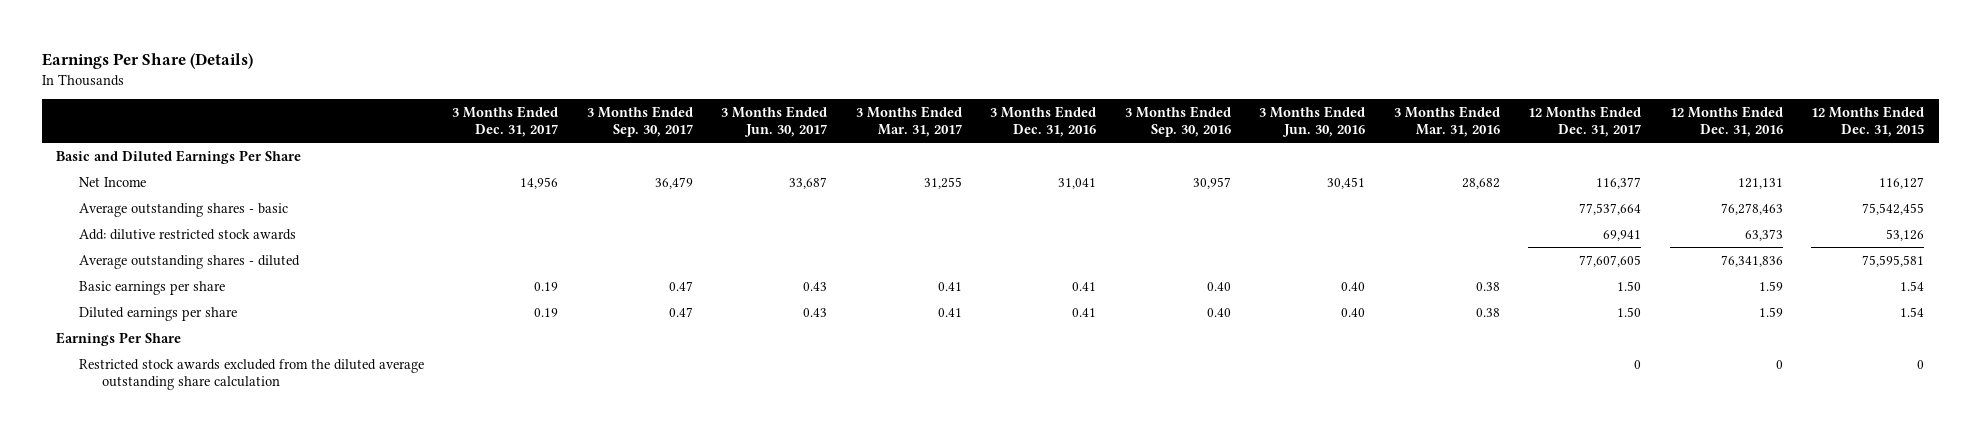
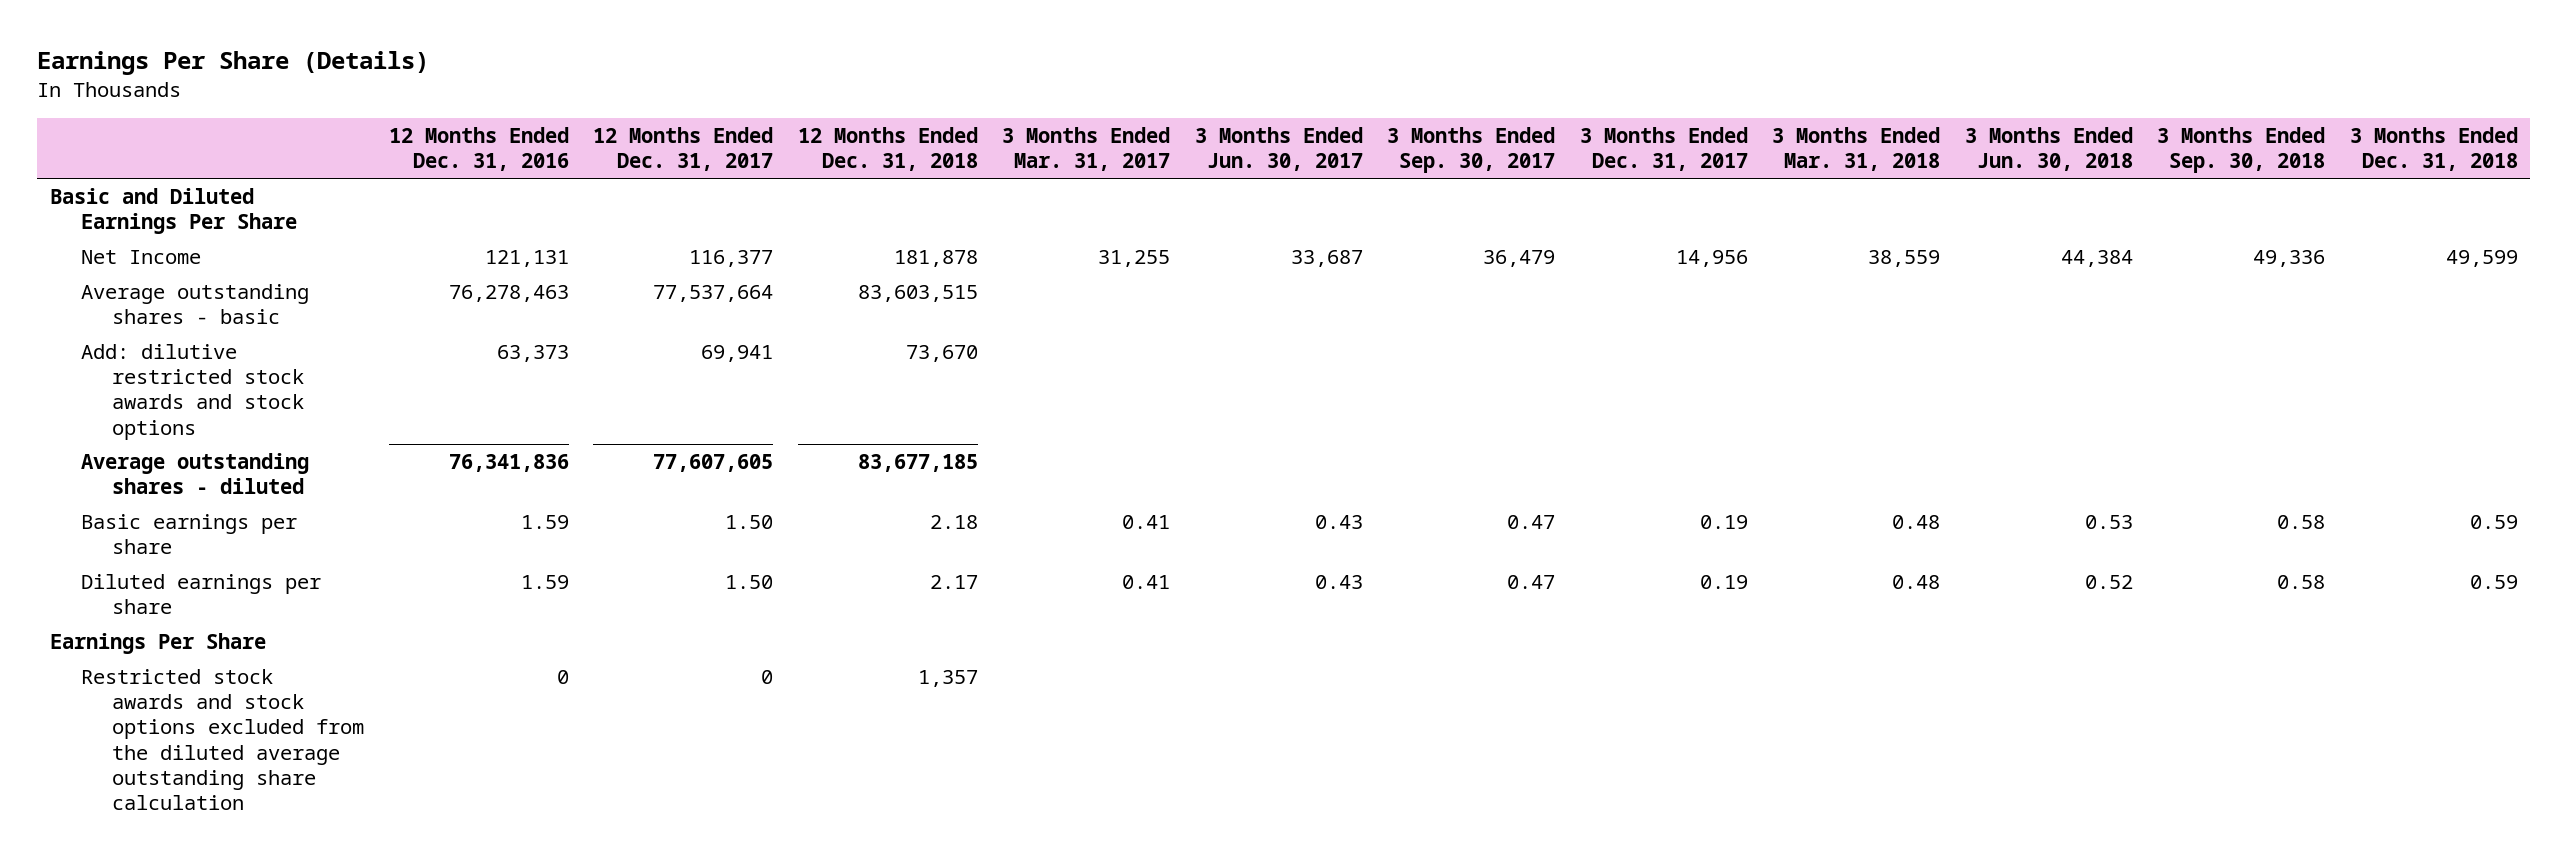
[990,106,1097,137] 3 Months Ended Dec. 31, 2016 -> none
[1124,106,1231,137] 3 Months Ended Sep. 30, 2016 -> none
[1259,106,1366,137] 3 Months Ended Jun. 30, 2016 -> none
[1393,106,1500,137] 3 Months Ended Mar. 31, 2016 -> none
[1811,106,1925,137] 12 Months Ended Dec. 31, 2015 -> none
none -> [797,127,978,172] 12 Months Ended Dec. 31, 2018
none -> [1772,127,1941,172] 3 Months Ended Mar. 31, 2018
none -> [1964,127,2133,172] 3 Months Ended Jun. 30, 2018
none -> [2157,127,2326,174] 3 Months Ended Sep. 30, 2018
none -> [2349,127,2518,172] 3 Months Ended Dec. 31, 2018
[78,228,296,240] Add: dilutive restricted stock awards -> [80,343,305,440] Add: dilutive restricted stock awards and stock options
[78,358,424,390] Restricted stock awards excluded from the diluted average outstanding share calculation -> [80,668,365,811] Restricted stock awards and stock options excluded from the diluted average outstanding share calculation

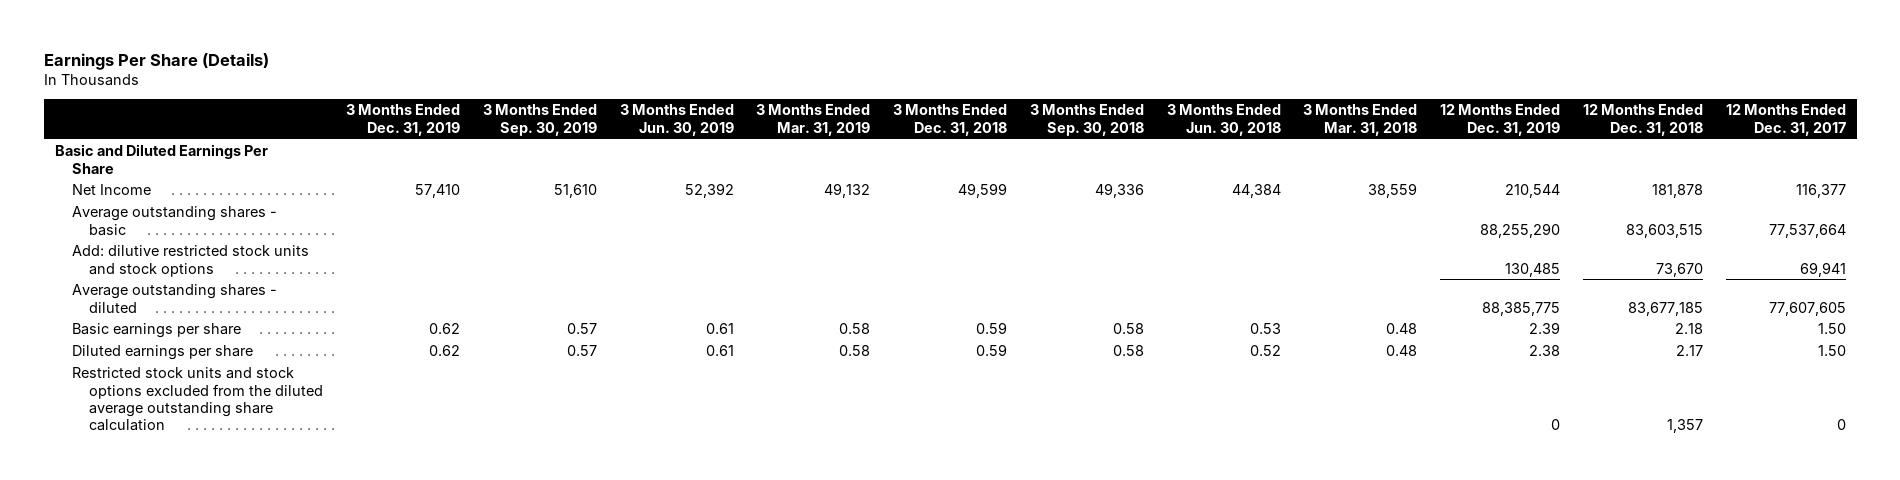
[388,127,569,172] 12 Months Ended Dec. 31, 2016 -> none
[1002,127,1171,172] 3 Months Ended Mar. 31, 2017 -> none
[1194,127,1363,172] 3 Months Ended Jun. 30, 2017 -> none
[1387,127,1556,174] 3 Months Ended Sep. 30, 2017 -> none
[1579,127,1748,172] 3 Months Ended Dec. 31, 2017 -> none
none -> [346,104,461,136] 3 Months Ended Dec. 31, 2019
none -> [482,104,597,136] 3 Months Ended Sep. 30, 2019
none -> [619,104,734,136] 3 Months Ended Jun. 30, 2019
none -> [756,104,871,136] 3 Months Ended Mar. 31, 2019
none -> [1440,104,1561,136] 12 Months Ended Dec. 31, 2019
[80,343,305,440] Add: dilutive restricted stock awards and stock options -> [72,245,310,277] Add: dilutive restricted stock units and stock options
[49,632,266,654] Earnings Per Share -> none
[80,668,365,811] Restricted stock awards and stock options excluded from the diluted average outstanding share calculation -> [72,367,324,432] Restricted stock units and stock options excluded from the diluted average outstanding share calculation

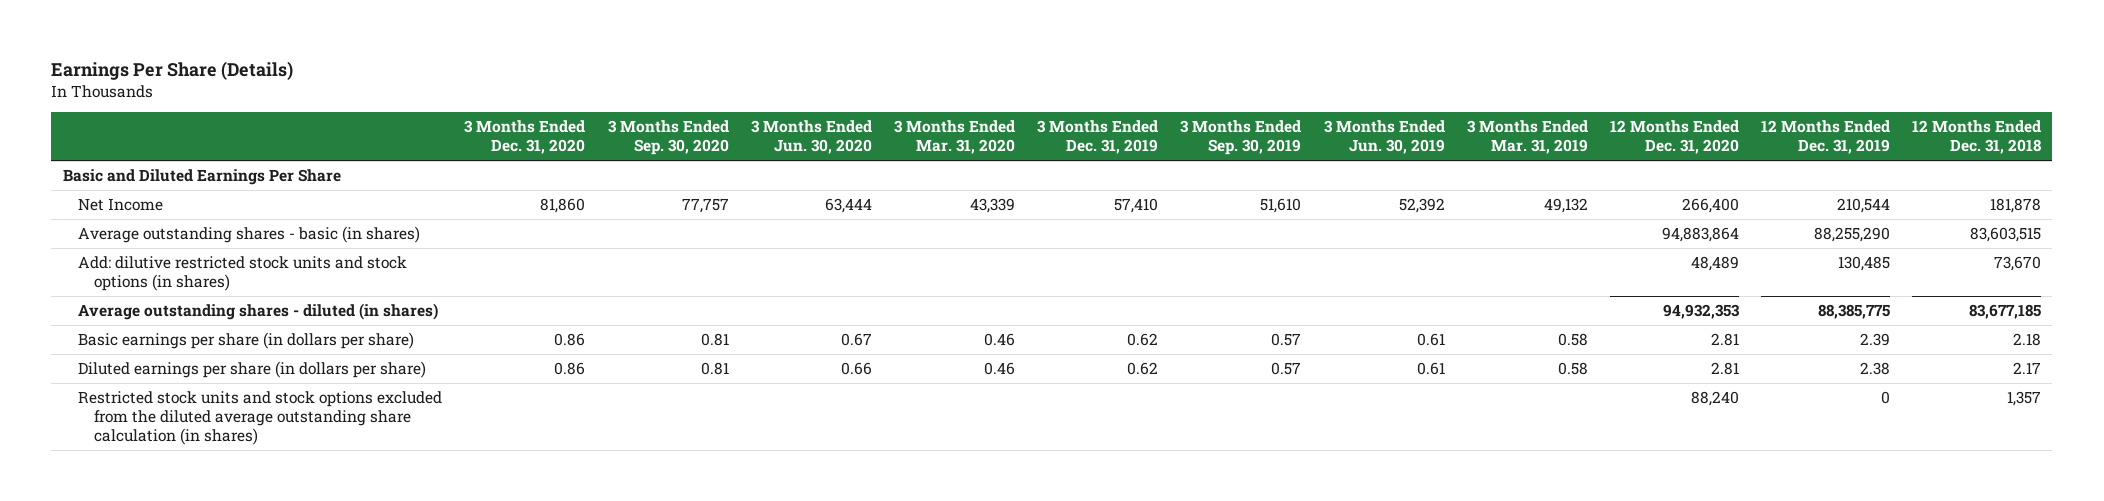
[893,104,1008,136] 3 Months Ended Dec. 31, 2018 -> none
[1029,104,1144,136] 3 Months Ended Sep. 30, 2018 -> none
[1166,104,1281,136] 3 Months Ended Jun. 30, 2018 -> none
[1303,104,1418,136] 3 Months Ended Mar. 31, 2018 -> none
[1725,104,1846,136] 12 Months Ended Dec. 31, 2017 -> none
none -> [464,120,586,155] 3 Months Ended Dec. 31, 2020
none -> [607,120,729,156] 3 Months Ended Sep. 30, 2020
none -> [750,120,872,155] 3 Months Ended Jun. 30, 2020
none -> [893,120,1015,155] 3 Months Ended Mar. 31, 2020
none -> [1609,120,1739,155] 12 Months Ended Dec. 31, 2020
[72,206,278,236] Average outstanding shares - basic -> [78,226,421,244] Average outstanding shares - basic (in shares)
[72,245,310,277] Add: dilutive restricted stock units and stock options -> [78,256,408,292] Add: dilutive restricted stock units and stock options (in shares)
[72,284,278,313] Average outstanding shares - diluted -> [78,303,439,321] Average outstanding shares - diluted (in shares)
[72,323,242,339] Basic earnings per share -> [78,332,415,350] Basic earnings per share (in dollars per share)
[72,345,254,361] Diluted earnings per share -> [78,361,427,379] Diluted earnings per share (in dollars per share)
[72,367,324,432] Restricted stock units and stock options excluded from the diluted average outstanding share calculation -> [78,391,443,446] Restricted stock units and stock options excluded from the diluted average outstanding share calculation (in shares)

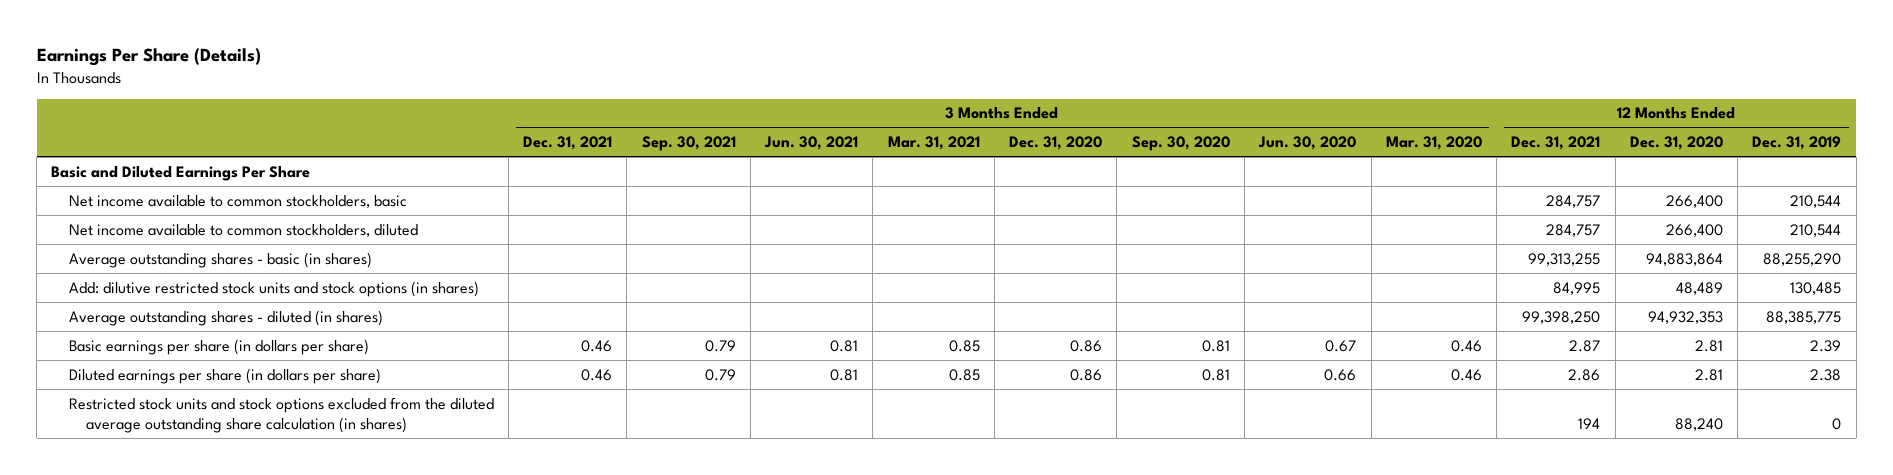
[1037,120,1159,155] 3 Months Ended Dec. 31, 2019 -> none
[1180,120,1302,156] 3 Months Ended Sep. 30, 2019 -> none
[1323,120,1445,155] 3 Months Ended Jun. 30, 2019 -> none
[1466,120,1588,155] 3 Months Ended Mar. 31, 2019 -> none
[1912,120,2042,155] 12 Months Ended Dec. 31, 2018 -> none
none -> [523,135,613,150] Dec. 31, 2021
none -> [641,135,736,151] Sep. 30, 2021
none -> [764,135,859,150] Jun. 30, 2021
none -> [887,135,980,150] Mar. 31, 2021
none -> [1511,135,1601,150] Dec. 31, 2021
[78,198,164,212] Net Income -> none
none -> [68,194,407,208] Net income available to common stockholders, basic
none -> [68,223,418,237] Net income available to common stockholders, diluted

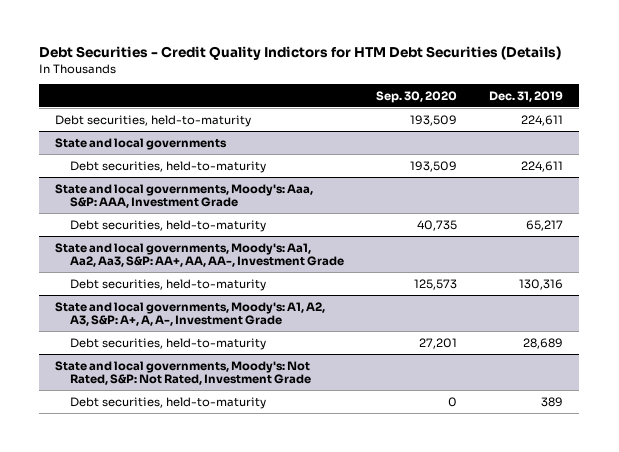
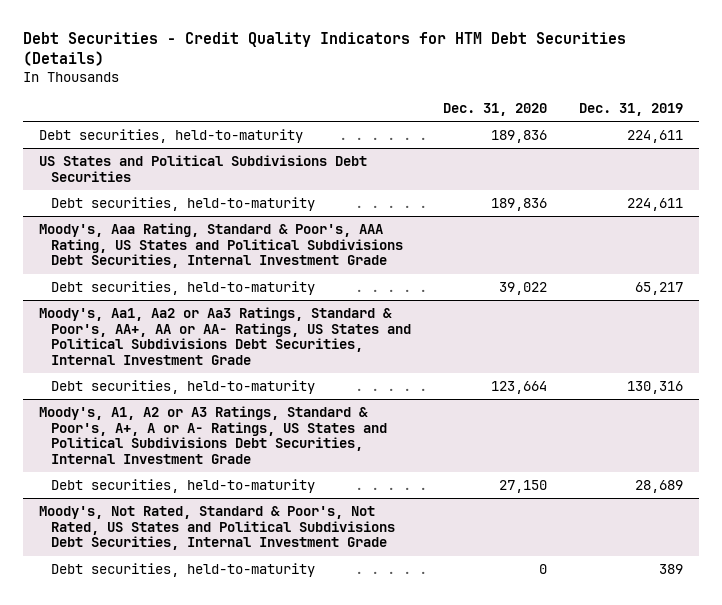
[39,46,562,61] Debt Securities - Credit Quality Indictors for HTM Debt Securities (Details) -> [23,31,627,67] Debt Securities - Credit Quality Indicators for HTM Debt Securities (Details)
[375,90,457,103] Sep. 30, 2020 -> none
none -> [442,103,547,117] Dec. 31, 2020
[55,137,228,150] State and local governments -> [39,154,368,182] US States and Political Subdivisions Debt Securities
[55,183,314,209] State and local governments, Moody's: Aaa, S&P: AAA, Investment Grade -> none
none -> [39,222,403,269] Moody's, Aaa Rating, Standard & Poor's, AAA Rating, US States and Political Subdivisions Debt Securities, Internal Investment Grade
[55,242,344,268] State and local governments, Moody's: Aa1, Aa2, Aa3, S&P: AA+, AA, AA-, Investment Grade -> none
none -> [39,306,411,366] Moody's, Aa1, Aa2 or Aa3 Ratings, Standard & Poor's, AA+, AA or AA- Ratings, US States and Political Subdivisions Debt Securities, Internal Investment Grade
[55,301,326,327] State and local governments, Moody's: A1, A2, A3, S&P: A+, A, A-, Investment Grade -> none
none -> [39,405,387,465] Moody's, A1, A2 or A3 Ratings, Standard & Poor's, A+, A or A- Ratings, US States and Political Subdivisions Debt Securities, Internal Investment Grade
[55,360,311,386] State and local governments, Moody's: Not Rated, S&P: Not Rated, Investment Grade -> none
none -> [39,505,395,551] Moody's, Not Rated, Standard & Poor's, Not Rated, US States and Political Subdivisions Debt Securities, Internal Investment Grade

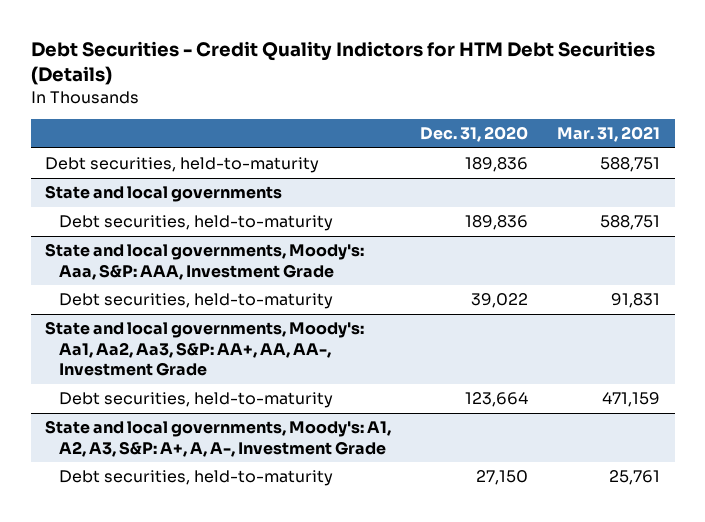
[23,31,627,67] Debt Securities - Credit Quality Indicators for HTM Debt Securities (Details) -> [30,40,655,85] Debt Securities - Credit Quality Indictors for HTM Debt Securities (Details)
[578,103,683,117] Dec. 31, 2019 -> none
none -> [557,126,661,143] Mar. 31, 2021
[39,154,368,182] US States and Political Subdivisions Debt Securities -> [45,185,283,203] State and local governments
[39,222,403,269] Moody's, Aaa Rating, Standard & Poor's, AAA Rating, US States and Political Subdivisions Debt Securities, Internal Investment Grade -> none
none -> [45,243,365,280] State and local governments, Moody's: Aaa, S&P: AAA, Investment Grade
[39,306,411,366] Moody's, Aa1, Aa2 or Aa3 Ratings, Standard & Poor's, AA+, AA or AA- Ratings, US States and Political Subdivisions Debt Securities, Internal Investment Grade -> none
none -> [45,321,365,377] State and local governments, Moody's: Aa1, Aa2, Aa3, S&P: AA+, AA, AA-, Investment Grade
[39,405,387,465] Moody's, A1, A2 or A3 Ratings, Standard & Poor's, A+, A or A- Ratings, US States and Political Subdivisions Debt Securities, Internal Investment Grade -> none
none -> [45,420,392,457] State and local governments, Moody's: A1, A2, A3, S&P: A+, A, A-, Investment Grade
[39,505,395,551] Moody's, Not Rated, Standard & Poor's, Not Rated, US States and Political Subdivisions Debt Securities, Internal Investment Grade -> none
[50,562,315,577] Debt securities, held-to-maturity -> none

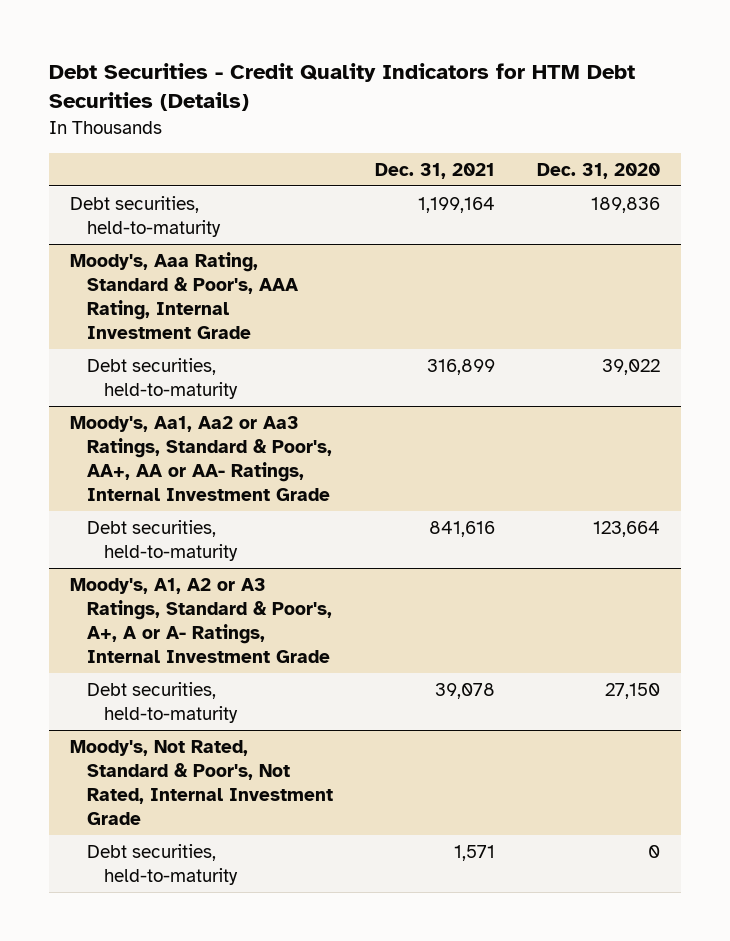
[30,40,655,85] Debt Securities - Credit Quality Indictors for HTM Debt Securities (Details) -> [48,62,635,112] Debt Securities - Credit Quality Indicators for HTM Debt Securities (Details)
[557,126,661,143] Mar. 31, 2021 -> none
none -> [375,162,496,179] Dec. 31, 2021
[45,185,283,203] State and local governments -> none
[59,215,334,232] Debt securities, held-to-maturity -> none
[45,243,365,280] State and local governments, Moody's: Aaa, S&P: AAA, Investment Grade -> none
none -> [70,251,300,340] Moody's, Aaa Rating, Standard & Poor's, AAA Rating, Internal Investment Grade
[45,321,365,377] State and local governments, Moody's: Aa1, Aa2, Aa3, S&P: AA+, AA, AA-, Investment Grade -> none
none -> [70,415,333,502] Moody's, Aa1, Aa2 or Aa3 Ratings, Standard & Poor's, AA+, AA or AA- Ratings, Internal Investment Grade
[45,420,392,457] State and local governments, Moody's: A1, A2, A3, S&P: A+, A, A-, Investment Grade -> none
none -> [70,577,333,664] Moody's, A1, A2 or A3 Ratings, Standard & Poor's, A+, A or A- Ratings, Internal Investment Grade
none -> [70,739,334,826] Moody's, Not Rated, Standard & Poor's, Not Rated, Internal Investment Grade
none -> [87,843,239,885] Debt securities, held-to-maturity

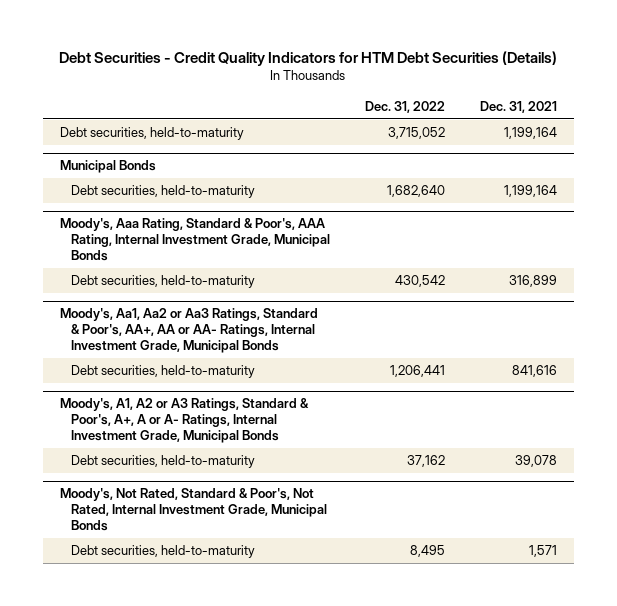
[537,162,661,179] Dec. 31, 2020 -> none
none -> [365,100,446,113] Dec. 31, 2022
none -> [60,160,157,174] Municipal Bonds
none -> [71,185,256,199] Debt securities, held-to-maturity
[70,251,300,340] Moody's, Aaa Rating, Standard & Poor's, AAA Rating, Internal Investment Grade -> [60,218,331,262] Moody's, Aaa Rating, Standard & Poor's, AAA Rating, Internal Investment Grade, Municipal Bonds
[70,415,333,502] Moody's, Aa1, Aa2 or Aa3 Ratings, Standard & Poor's, AA+, AA or AA- Ratings, Internal Investment Grade -> [60,308,319,354] Moody's, Aa1, Aa2 or Aa3 Ratings, Standard & Poor's, AA+, AA or AA- Ratings, Internal Investment Grade, Municipal Bonds
[70,577,333,664] Moody's, A1, A2 or A3 Ratings, Standard & Poor's, A+, A or A- Ratings, Internal Investment Grade -> [60,398,310,444] Moody's, A1, A2 or A3 Ratings, Standard & Poor's, A+, A or A- Ratings, Internal Investment Grade, Municipal Bonds
[70,739,334,826] Moody's, Not Rated, Standard & Poor's, Not Rated, Internal Investment Grade -> [60,488,328,532] Moody's, Not Rated, Standard & Poor's, Not Rated, Internal Investment Grade, Municipal Bonds

